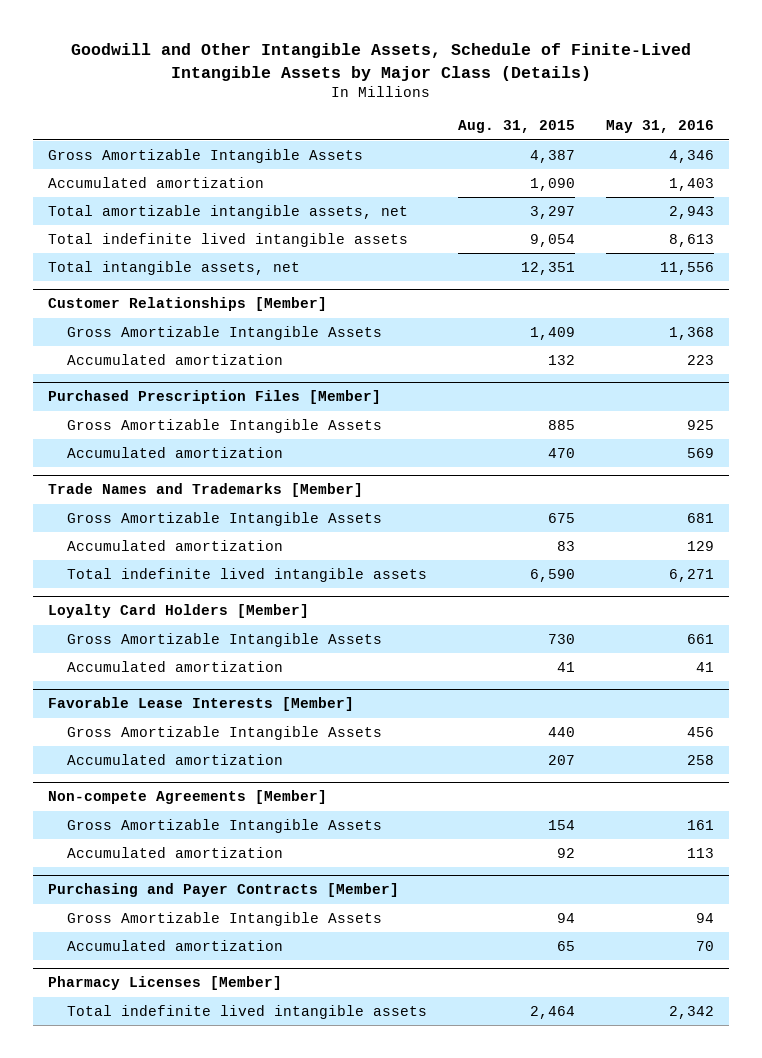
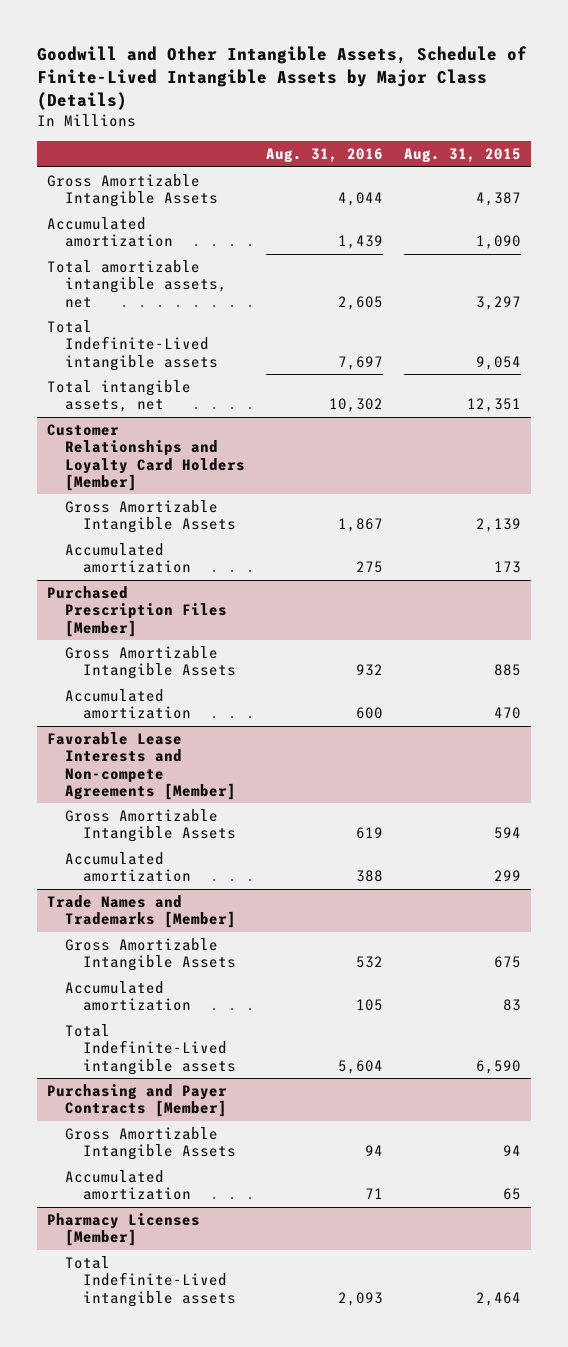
[605,120,714,134] May 31, 2016 -> none
none -> [265,148,383,164] Aug. 31, 2016
[48,232,409,247] Total indefinite lived intangible assets -> [47,319,218,371] Total Indefinite-Lived intangible assets
[48,297,328,312] Customer Relationships [Member] -> none
none -> [47,423,245,491] Customer Relationships and Loyalty Card Holders [Member]
[529,326,575,340] 1,409 -> [475,518,521,533] 2,139
[547,354,575,365] 132 -> [493,561,521,574] 173
none -> [47,731,236,800] Favorable Lease Interests and Non-compete Agreements [Member]
none -> [64,808,236,843] Gross Amortizable Intangible Assets
none -> [64,851,191,883] Accumulated amortization
[48,604,310,619] Loyalty Card Holders [Member] -> none
[67,632,383,647] Gross Amortizable Intangible Assets -> none
[67,660,284,672] Accumulated amortization -> none
[48,697,355,712] Favorable Lease Interests [Member] -> none
[67,725,383,740] Gross Amortizable Intangible Assets -> none
[67,753,284,765] Accumulated amortization -> none
[48,790,328,805] Non-compete Agreements [Member] -> none
[67,818,383,833] Gross Amortizable Intangible Assets -> none
[67,846,284,858] Accumulated amortization -> none
[67,567,428,582] Total indefinite lived intangible assets -> [64,1023,236,1075] Total Indefinite-Lived intangible assets
[67,1004,428,1019] Total indefinite lived intangible assets -> [64,1255,236,1307] Total Indefinite-Lived intangible assets

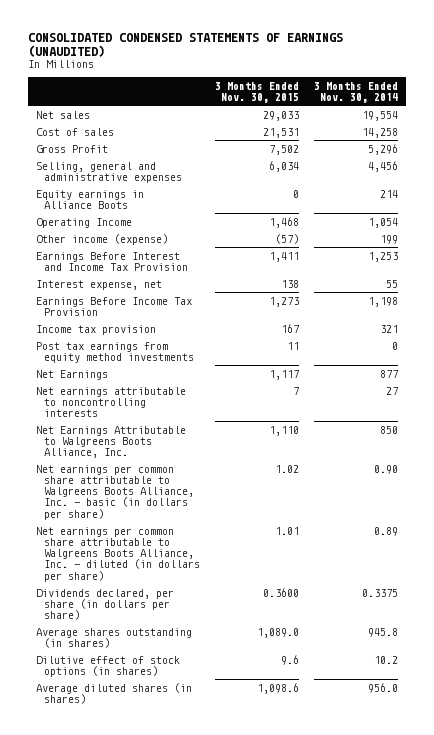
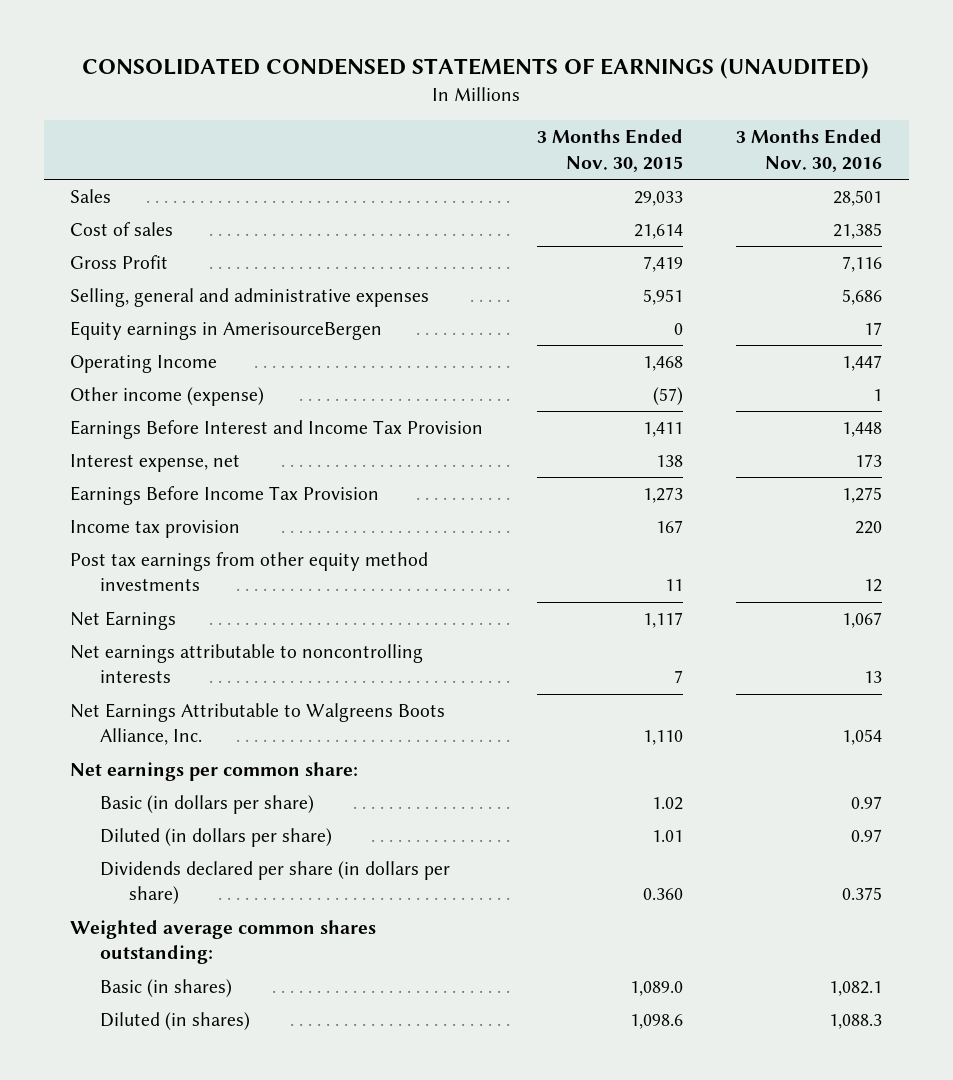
[314,81,399,103] 3 Months Ended Nov. 30, 2014 -> none
none -> [736,129,883,172] 3 Months Ended Nov. 30, 2016
[35,110,90,119] Net sales -> [70,188,112,203] Sales
[263,127,300,138] 21,531 -> [633,223,683,239] 21,614
[269,144,300,155] 7,502 -> [642,255,683,272] 7,419
[269,160,300,172] 6,034 -> [642,288,683,305] 5,951
[35,189,144,209] Equity earnings in Alliance Boots -> [70,320,383,340] Equity earnings in AmerisourceBergen
[35,341,195,363] Post tax earnings from equity method investments -> [70,551,429,592] Post tax earnings from other equity method investments
[35,655,180,677] Dilutive effect of stock options (in shares) -> none
none -> [70,761,359,781] Net earnings per common share:
[35,464,195,520] Net earnings per common share attributable to Walgreens Boots Alliance, Inc. - basic (in dollars per share) -> [99,794,314,814] Basic (in dollars per share)
[35,526,201,582] Net earnings per common share attributable to Walgreens Boots Alliance, Inc. - diluted (in dollars per share) -> [99,827,332,847] Diluted (in dollars per share)
[35,588,174,621] Dividends declared, per share (in dollars per share) -> [99,860,450,905] Dividends declared per share (in dollars per share)
[263,587,300,597] 0.3600 -> [642,888,683,901] 0.360
none -> [70,919,377,965] Weighted average common shares outstanding:
[35,627,192,648] Average shares outstanding (in shares) -> [99,978,232,997] Basic (in shares)
[35,682,192,704] Average diluted shares (in shares) -> [99,1011,250,1030] Diluted (in shares)

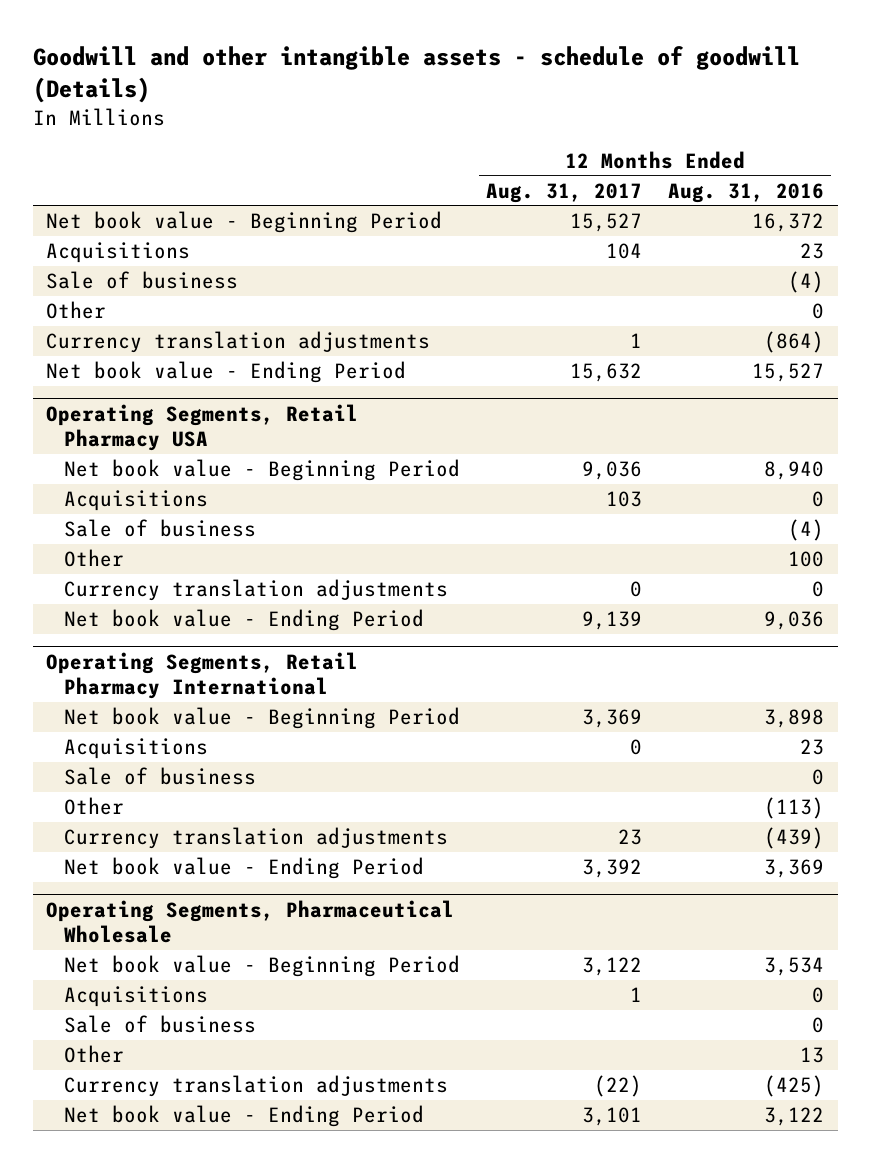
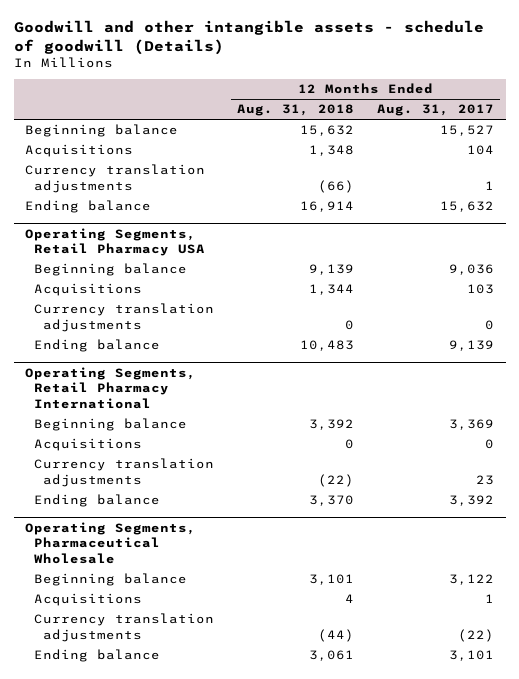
[668,182,825,203] Aug. 31, 2016 -> none
none -> [237,104,355,117] Aug. 31, 2018
[46,211,443,234] Net book value - Beginning Period -> [25,124,179,138] Beginning balance
[46,271,239,290] Sale of business -> none
[46,301,107,320] Other -> none
[46,361,407,384] Net book value - Ending Period -> [25,200,152,214] Ending balance
[63,459,460,482] Net book value - Beginning Period -> [34,263,188,277] Beginning balance
[63,519,256,538] Sale of business -> none
[63,549,124,568] Other -> none
[63,609,424,632] Net book value - Ending Period -> [34,339,161,353] Ending balance
[63,707,460,730] Net book value - Beginning Period -> [34,418,188,432] Beginning balance
[63,767,256,786] Sale of business -> none
[63,797,124,816] Other -> none
[63,857,424,880] Net book value - Ending Period -> [34,494,161,508] Ending balance
[63,955,460,978] Net book value - Beginning Period -> [34,573,188,587] Beginning balance
[63,1015,256,1034] Sale of business -> none
[63,1045,124,1064] Other -> none
[63,1105,424,1128] Net book value - Ending Period -> [34,649,161,663] Ending balance

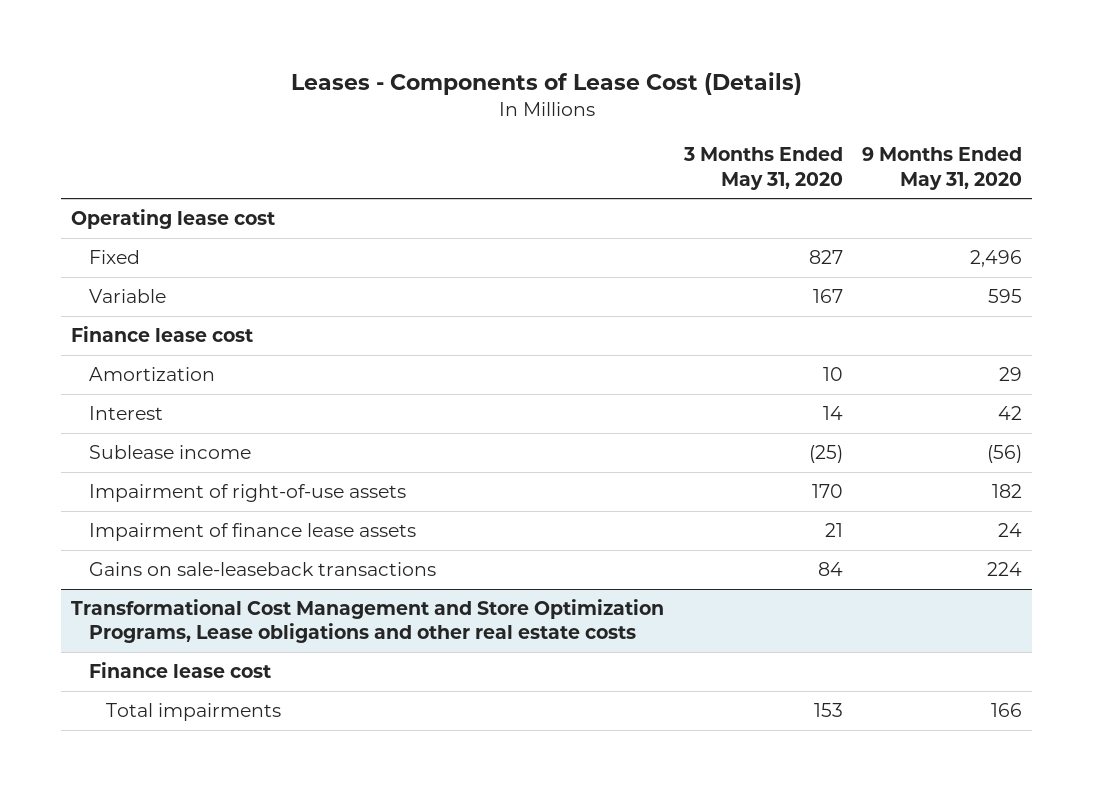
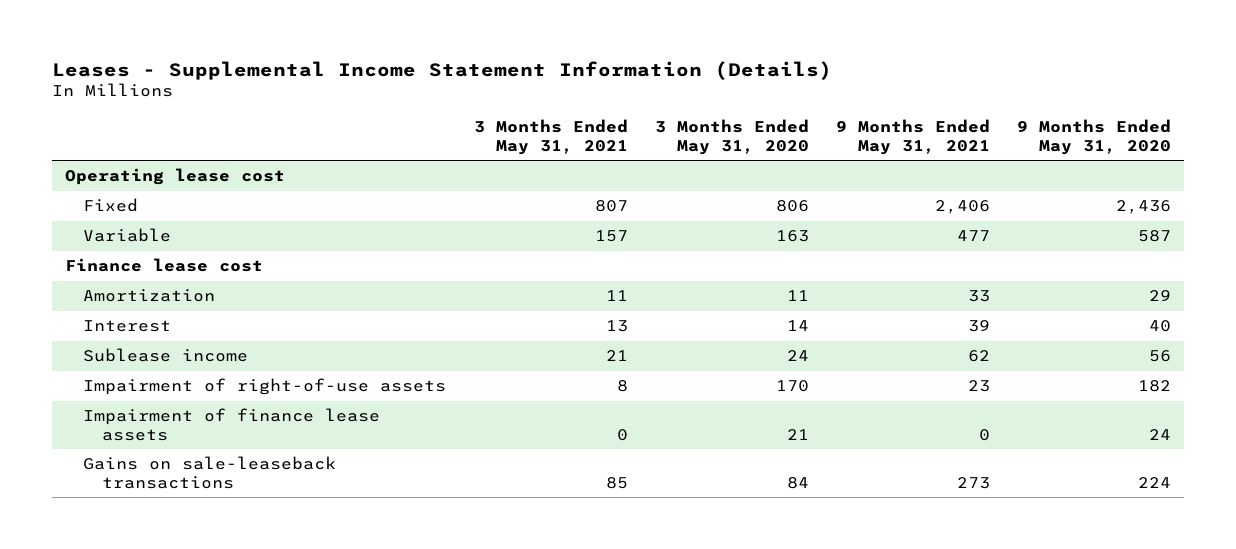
[290,72,802,96] Leases - Components of Lease Cost (Details) -> [51,60,832,80] Leases - Supplemental Income Statement Information (Details)
none -> [473,119,628,155] 3 Months Ended May 31, 2021
none -> [835,119,990,155] 9 Months Ended May 31, 2021
[808,250,843,265] 827 -> [775,200,809,213] 806
[970,250,1023,268] 2,496 -> [1115,200,1171,215] 2,436
[812,289,843,304] 167 -> [775,230,809,243] 163
[988,289,1023,304] 595 -> [1137,230,1171,243] 587
[822,367,843,382] 10 -> [786,290,809,302] 11
[998,406,1023,421] 42 -> [1148,320,1171,333] 40
[808,445,843,464] (25) -> [786,350,809,362] 24
[987,445,1023,464] (56) -> [1148,350,1171,363] 56
[70,599,664,644] Transformational Cost Management and Store Optimization Programs, Lease obligations and other real estate costs -> none
[88,662,271,679] Finance lease cost -> none
[106,703,282,722] Total impairments -> none

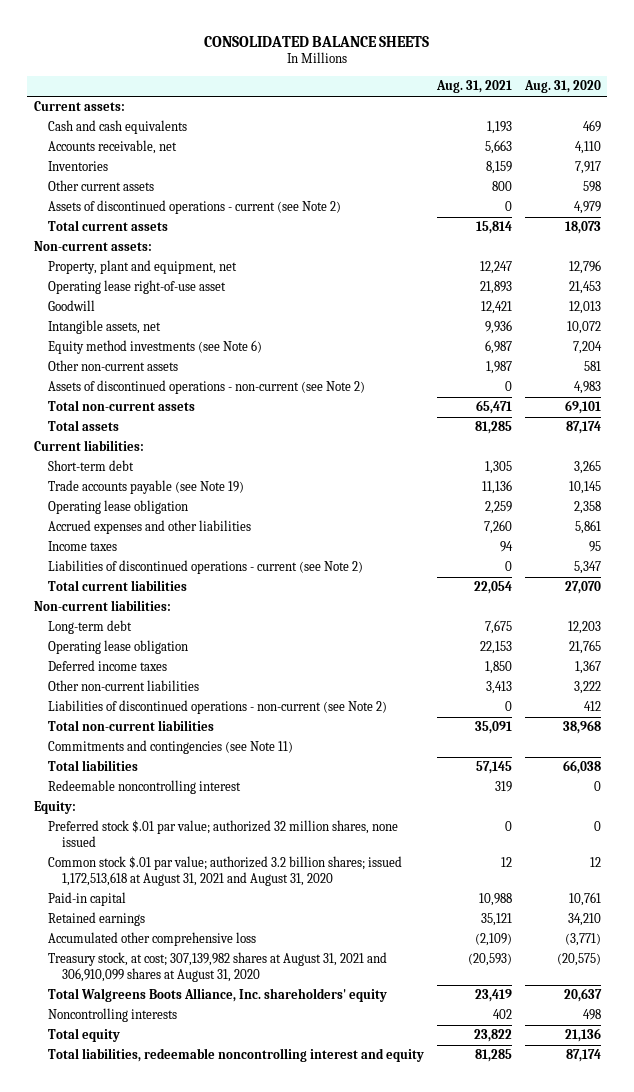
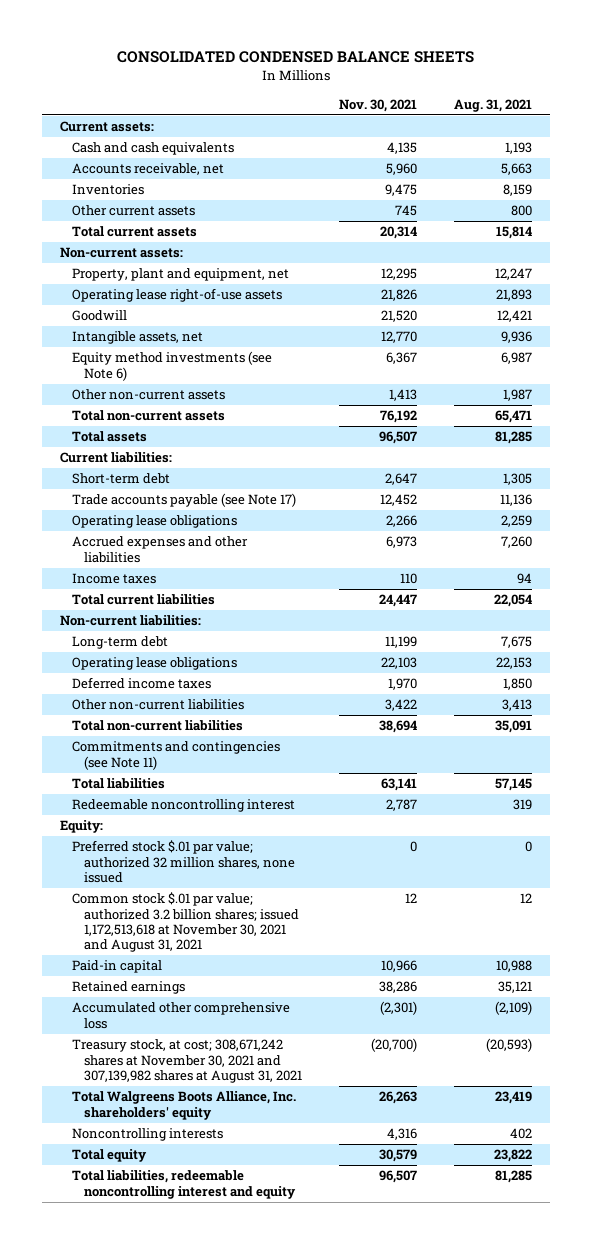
[204,35,430,47] CONSOLIDATED BALANCE SHEETS -> [116,51,474,64] CONSOLIDATED CONDENSED BALANCE SHEETS
[523,80,601,94] Aug. 31, 2020 -> none
none -> [338,98,417,112] Nov. 30, 2021
[47,200,341,215] Assets of discontinued operations - current (see Note 2) -> none
[47,280,226,295] Operating lease right-of-use asset -> [71,288,282,303] Operating lease right-of-use assets
[47,380,365,395] Assets of discontinued operations - non-current (see Note 2) -> none
[47,480,244,495] Trade accounts payable (see Note 19) -> [71,493,296,508] Trade accounts payable (see Note 17)
[47,500,188,515] Operating lease obligation -> [71,515,237,529] Operating lease obligations
[47,560,363,575] Liabilities of discontinued operations - current (see Note 2) -> none
[47,640,188,655] Operating lease obligation -> [71,657,237,671] Operating lease obligations
[47,700,387,715] Liabilities of discontinued operations - non-current (see Note 2) -> none
[47,856,402,887] Common stock $.01 par value; authorized 3.2 billion shares; issued 1,172,513,618 at August 31, 2021 and August 31, 2020 -> [71,892,299,953] Common stock $.01 par value; authorized 3.2 billion shares; issued 1,172,513,618 at November 30, 2021 and August 31, 2021
[47,952,387,983] Treasury stock, at cost; 307,139,982 shares at August 31, 2021 and 306,910,099 shares at August 31, 2020 -> [71,1039,302,1084] Treasury stock, at cost; 308,671,242 shares at November 30, 2021 and 307,139,982 shares at August 31, 2021

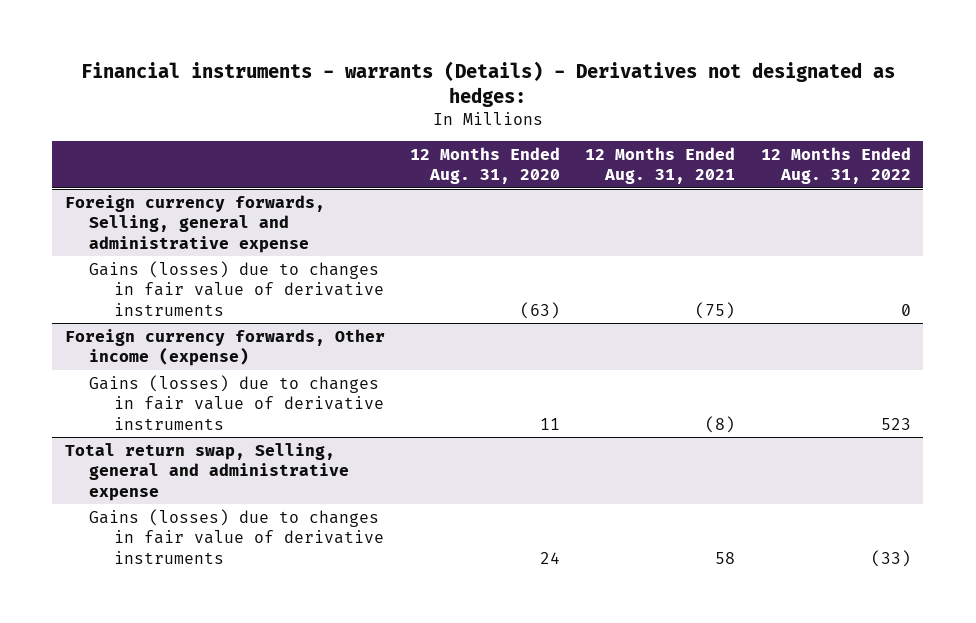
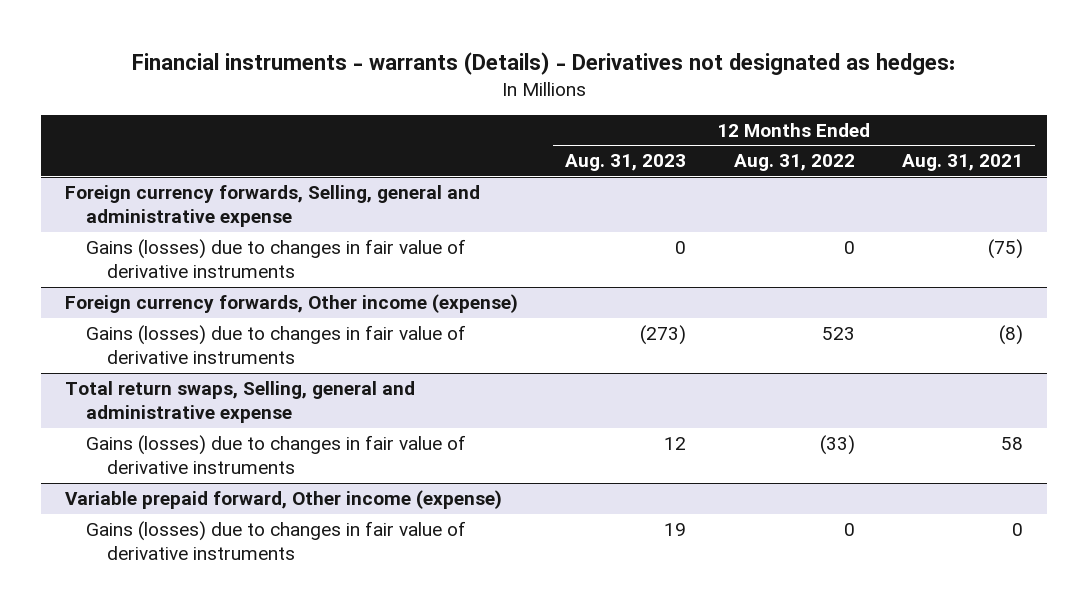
[410,146,561,185] 12 Months Ended Aug. 31, 2020 -> none
none -> [565,154,687,172] Aug. 31, 2023
[65,442,350,501] Total return swap, Selling, general and administrative expense -> [64,381,415,424] Total return swaps, Selling, general and administrative expense
none -> [64,490,502,510] Variable prepaid forward, Other income (expense)
none -> [85,521,466,561] Gains (losses) due to changes in fair value of derivative instruments

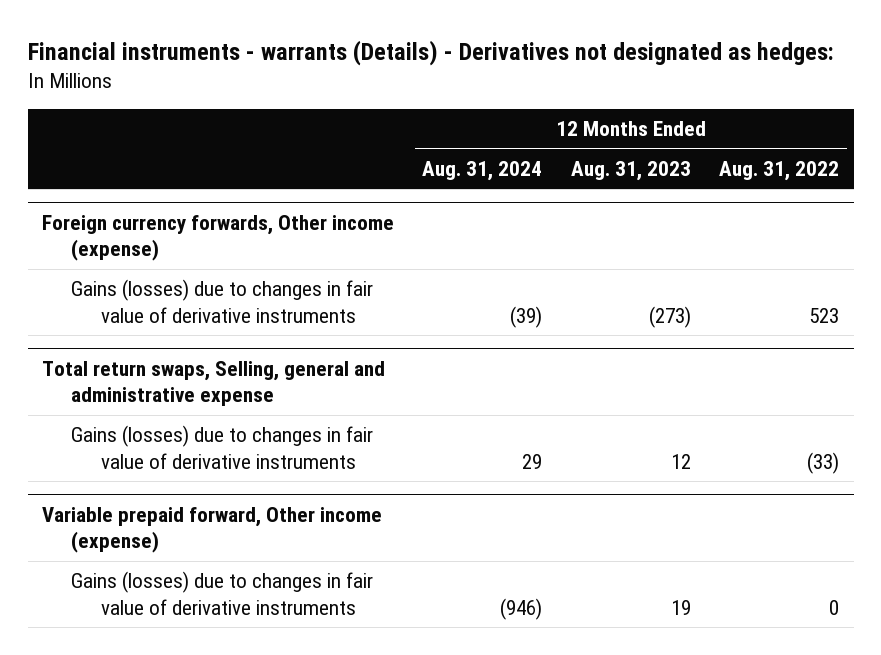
[902,154,1024,172] Aug. 31, 2021 -> none
none -> [422,160,543,181] Aug. 31, 2024
[64,185,480,228] Foreign currency forwards, Selling, general and administrative expense -> none
[85,239,466,279] Gains (losses) due to changes in fair value of derivative instruments -> none

